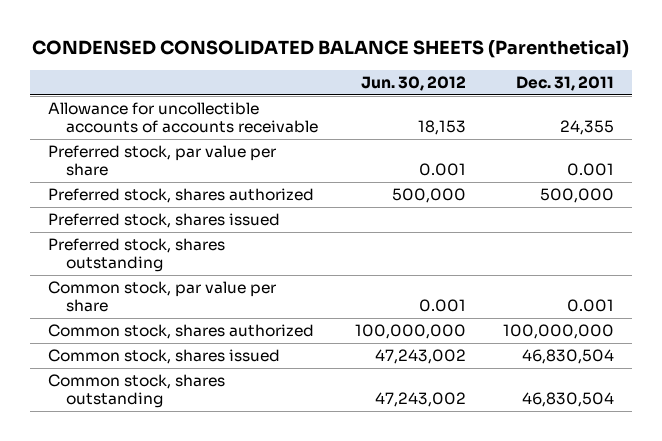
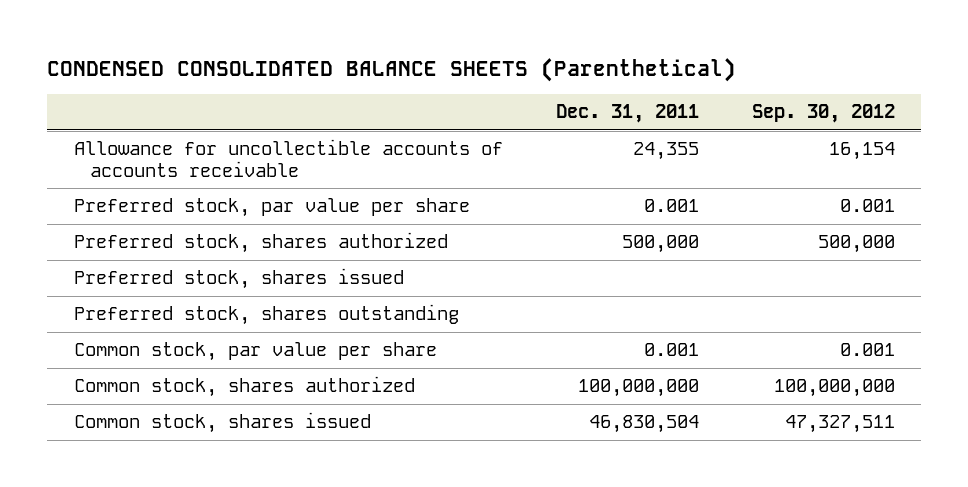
[360,75,466,91] Jun. 30, 2012 -> none
none -> [751,104,895,124] Sep. 30, 2012
[48,374,226,409] Common stock, shares outstanding -> none

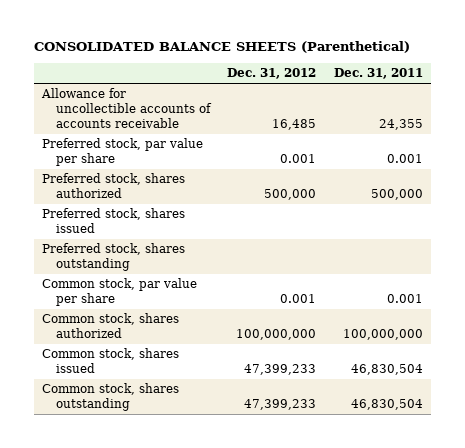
[47,57,737,82] CONDENSED CONSOLIDATED BALANCE SHEETS (Parenthetical) -> [33,41,410,54] CONSOLIDATED BALANCE SHEETS (Parenthetical)
[751,104,895,124] Sep. 30, 2012 -> none
none -> [227,68,317,80] Dec. 31, 2012
none -> [42,383,180,411] Common stock, shares outstanding

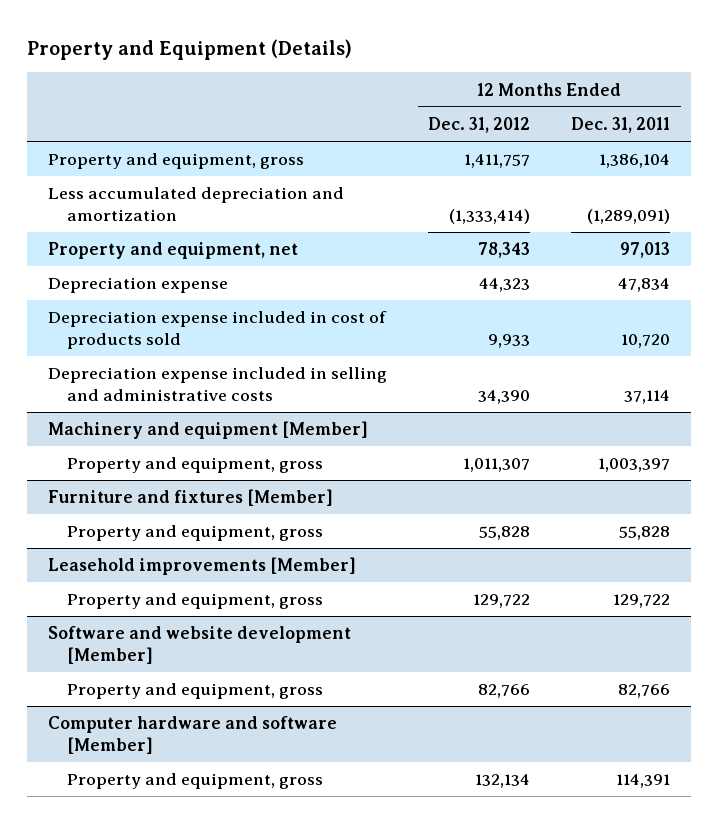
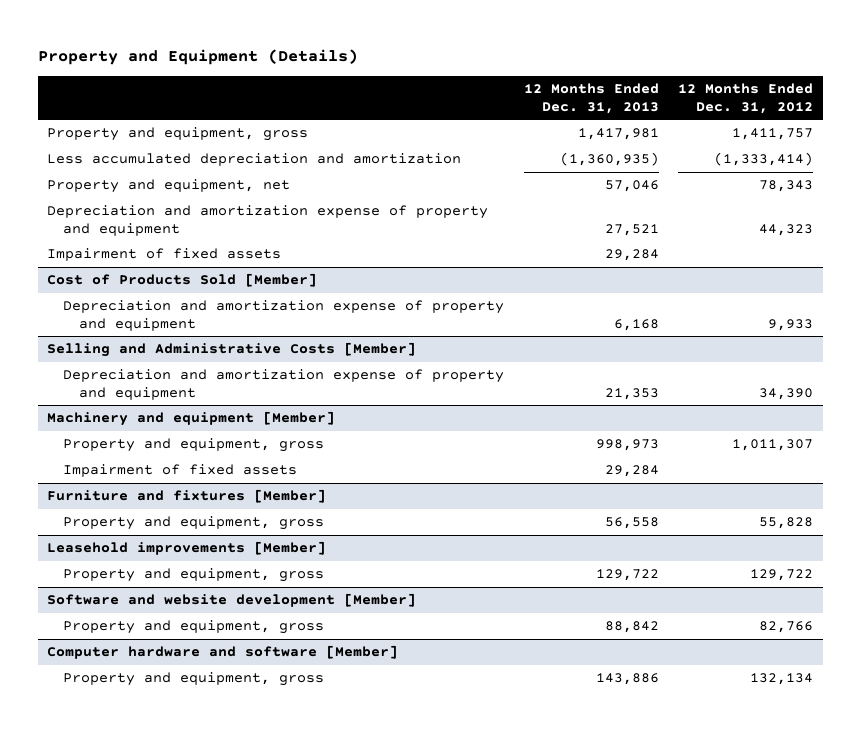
[571,117,671,134] Dec. 31, 2011 -> none
none -> [523,82,659,114] 12 Months Ended Dec. 31, 2013
[47,277,228,294] Depreciation expense -> [47,205,489,237] Depreciation and amortization expense of property and equipment
none -> [47,248,282,262] Impairment of fixed assets
none -> [47,273,318,288] Cost of Products Sold [Member]
[47,311,387,349] Depreciation expense included in cost of products sold -> [63,300,505,332] Depreciation and amortization expense of property and equipment
none -> [47,342,417,358] Selling and Administrative Costs [Member]
[47,367,387,401] Depreciation expense included in selling and administrative costs -> [63,369,505,401] Depreciation and amortization expense of property and equipment
none -> [63,464,298,478] Impairment of fixed assets

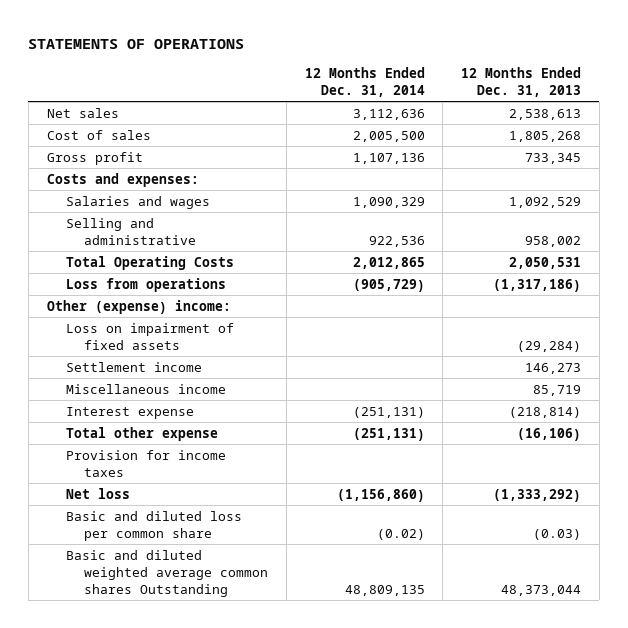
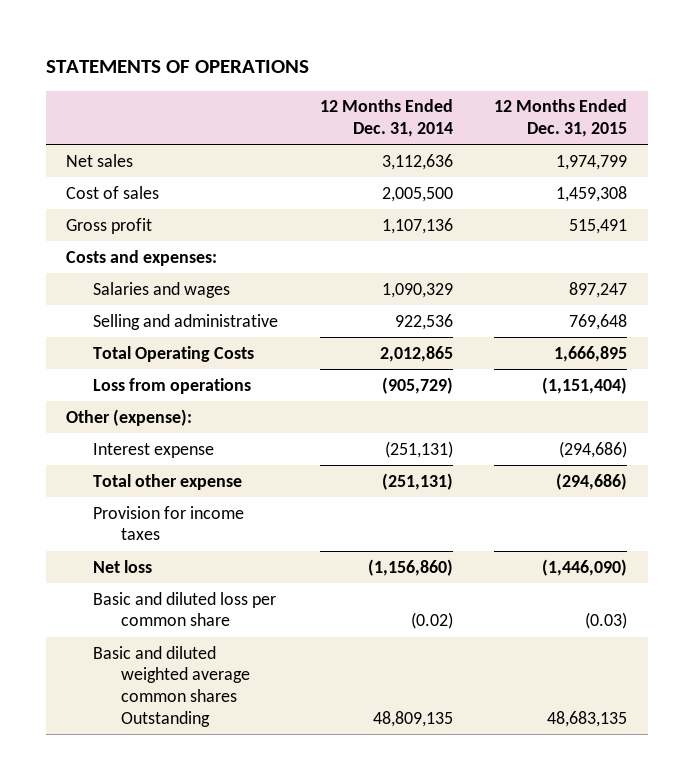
[461,67,582,97] 12 Months Ended Dec. 31, 2013 -> none
none -> [494,99,628,138] 12 Months Ended Dec. 31, 2015
[65,322,234,350] Loss on impairment of fixed assets -> none
[65,361,202,372] Settlement income -> none
[65,383,226,394] Miscellaneous income -> none
[46,299,231,314] Other (expense) income: -> [66,408,193,426] Other (expense):

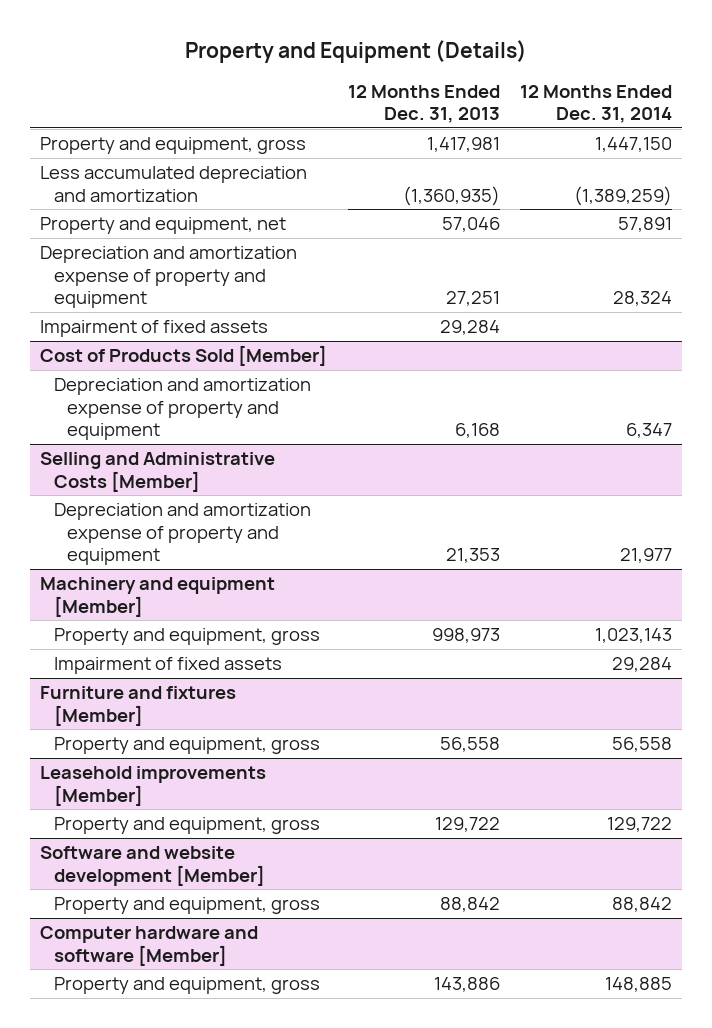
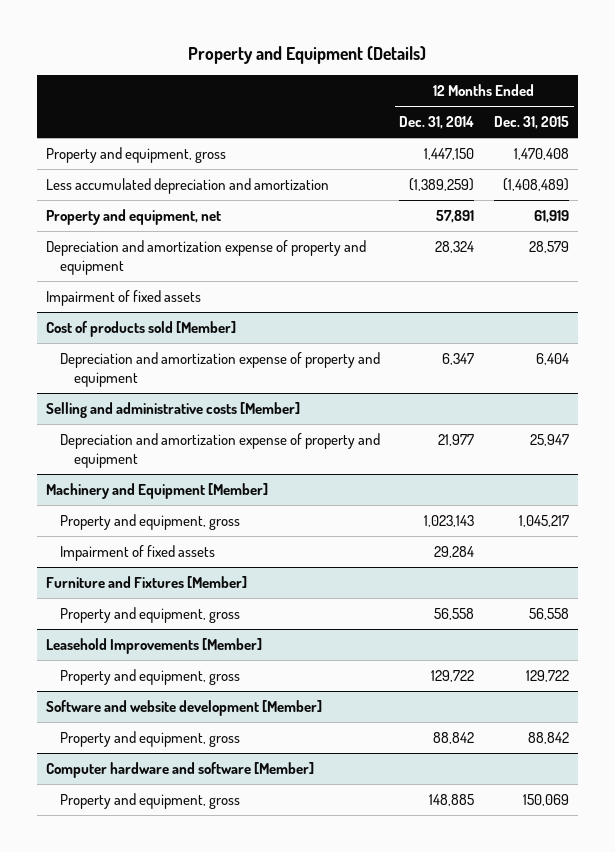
[347,84,500,124] 12 Months Ended Dec. 31, 2013 -> none
none -> [493,116,569,130] Dec. 31, 2015
[40,345,328,367] Cost of Products Sold [Member] -> [46,321,237,338] Cost of products sold [Member]
[40,452,276,492] Selling and Administrative Costs [Member] -> [46,402,301,419] Selling and administrative costs [Member]
[40,577,276,617] Machinery and equipment [Member] -> [46,483,269,500] Machinery and Equipment [Member]
[40,686,237,726] Furniture and fixtures [Member] -> [46,576,248,589] Furniture and Fixtures [Member]
[40,766,267,806] Leasehold improvements [Member] -> [46,638,263,655] Leasehold Improvements [Member]

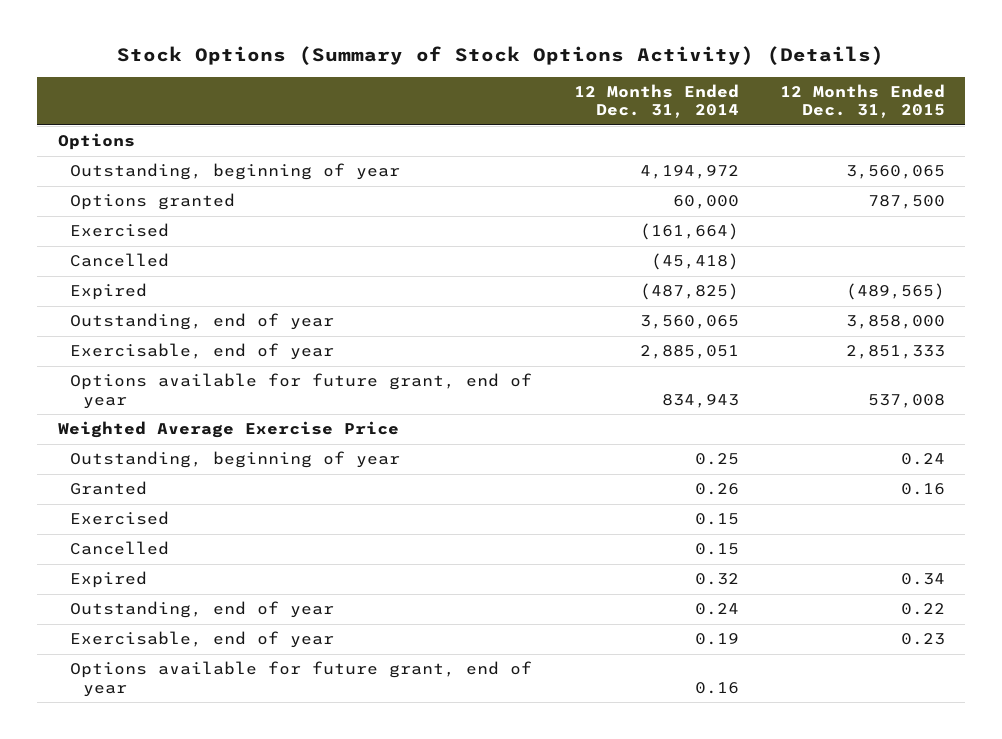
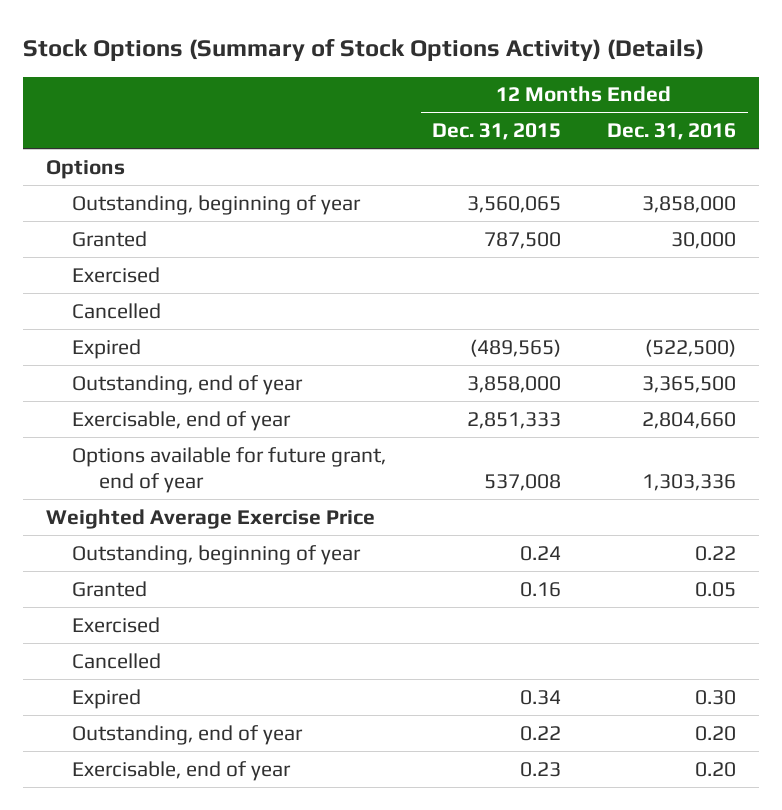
[573,83,739,119] 12 Months Ended Dec. 31, 2014 -> none
none -> [607,123,737,141] Dec. 31, 2016
[70,193,236,211] Options granted -> [72,230,148,247] Granted
[70,661,533,697] Options available for future grant, end of year -> none

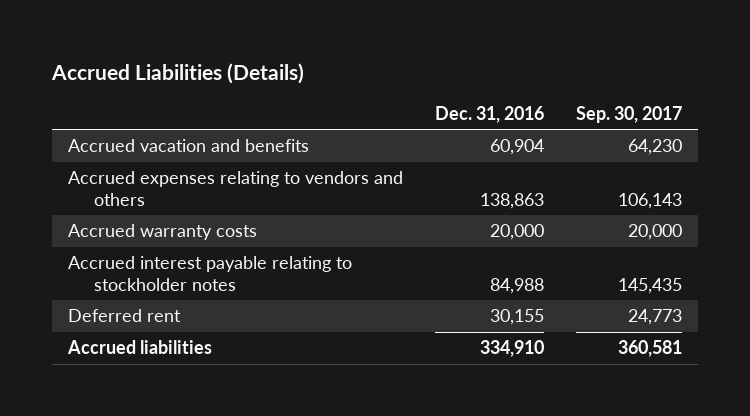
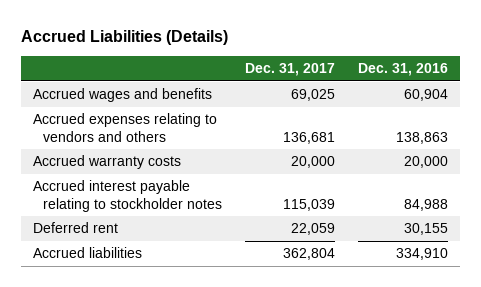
[576,106,683,124] Sep. 30, 2017 -> none
none -> [244,63,335,77] Dec. 31, 2017
[67,139,309,153] Accrued vacation and benefits -> [32,88,212,103] Accrued wages and benefits

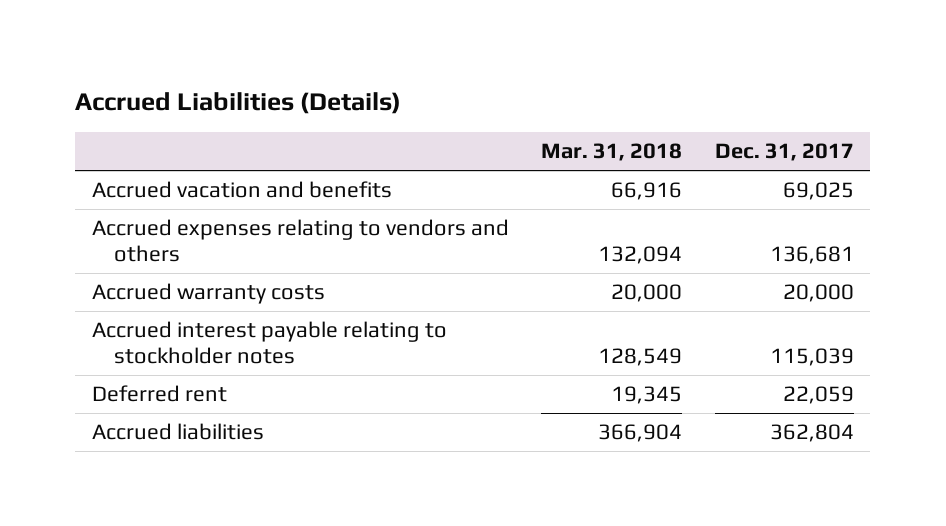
[358,63,449,77] Dec. 31, 2016 -> none
none -> [541,143,683,162] Mar. 31, 2018
[32,88,212,103] Accrued wages and benefits -> [91,181,392,199] Accrued vacation and benefits

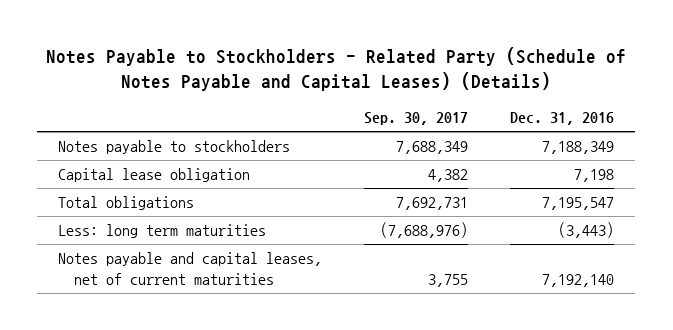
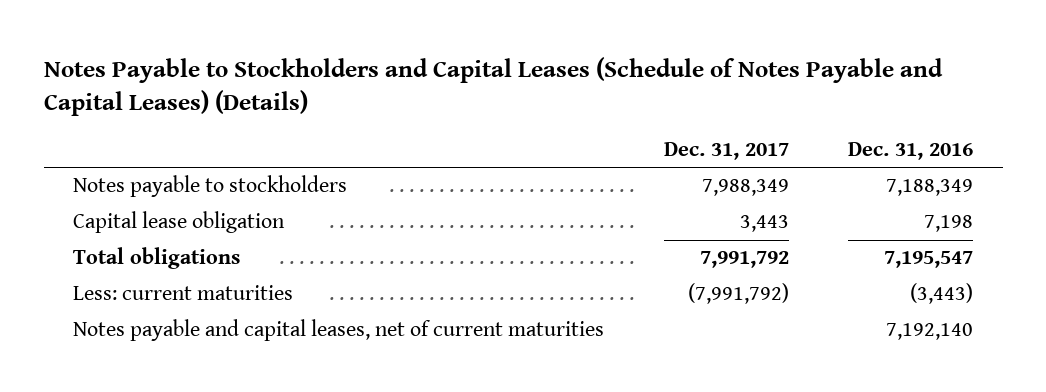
[46,47,627,92] Notes Payable to Stockholders - Related Party (Schedule of Notes Payable and Capital Leases) (Details) -> [43,56,943,117] Notes Payable to Stockholders and Capital Leases (Schedule of Notes Payable and Capital Leases) (Details)
[364,112,469,126] Sep. 30, 2017 -> none
none -> [663,141,789,160] Dec. 31, 2017
[58,224,267,239] Less: long term maturities -> [73,285,294,301] Less: current maturities

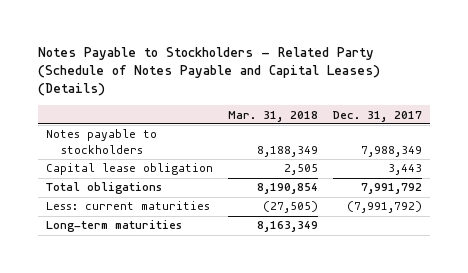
[43,56,943,117] Notes Payable to Stockholders and Capital Leases (Schedule of Notes Payable and Capital Leases) (Details) -> [38,46,381,97] Notes Payable to Stockholders - Related Party (Schedule of Notes Payable and Capital Leases) (Details)
[848,141,974,160] Dec. 31, 2016 -> none
none -> [227,110,318,122] Mar. 31, 2018
[73,319,605,342] Notes payable and capital leases, net of current maturities -> [45,220,182,233] Long-term maturities

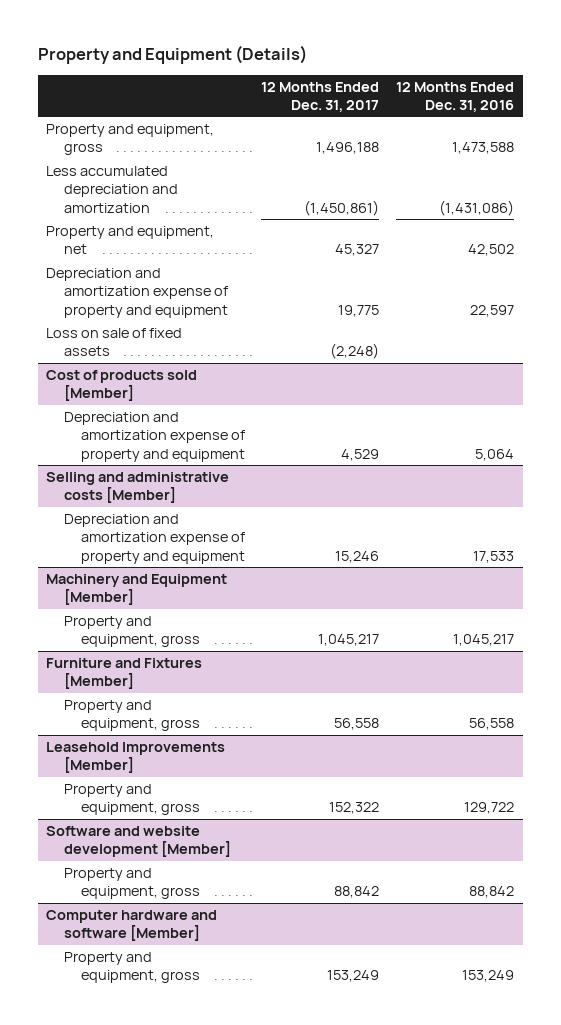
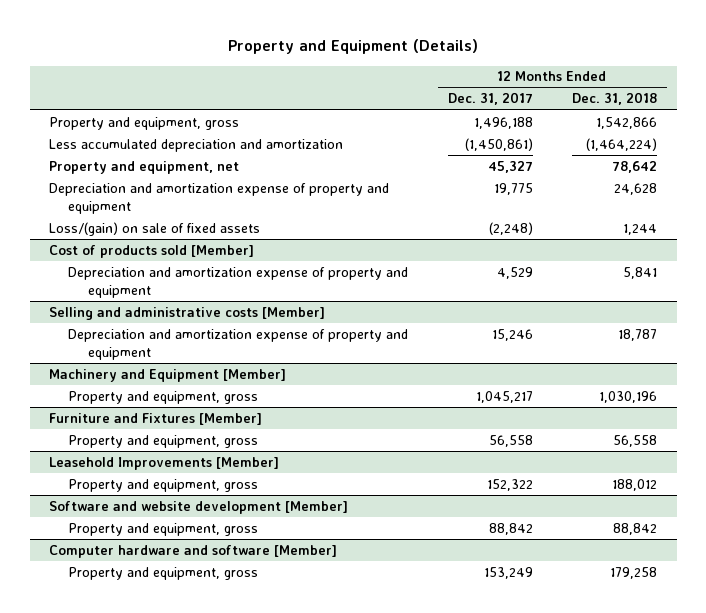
[396,81,515,112] 12 Months Ended Dec. 31, 2016 -> none
none -> [572,92,658,106] Dec. 31, 2018
[46,327,183,357] Loss on sale of fixed assets -> [49,221,261,236] Loss/(gain) on sale of fixed assets

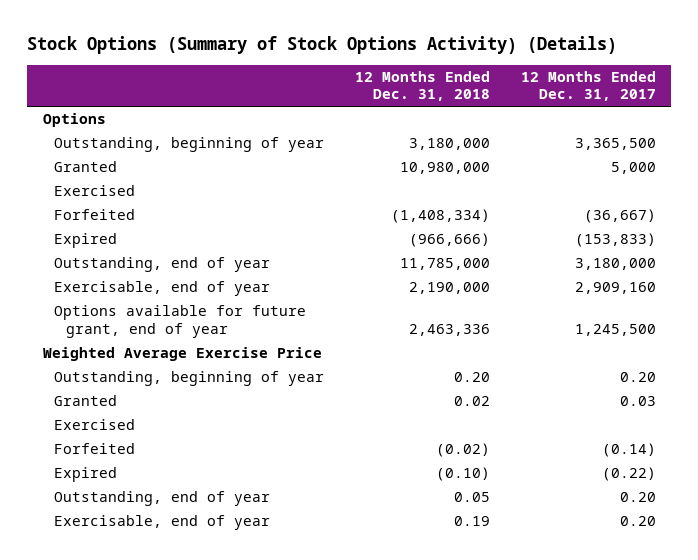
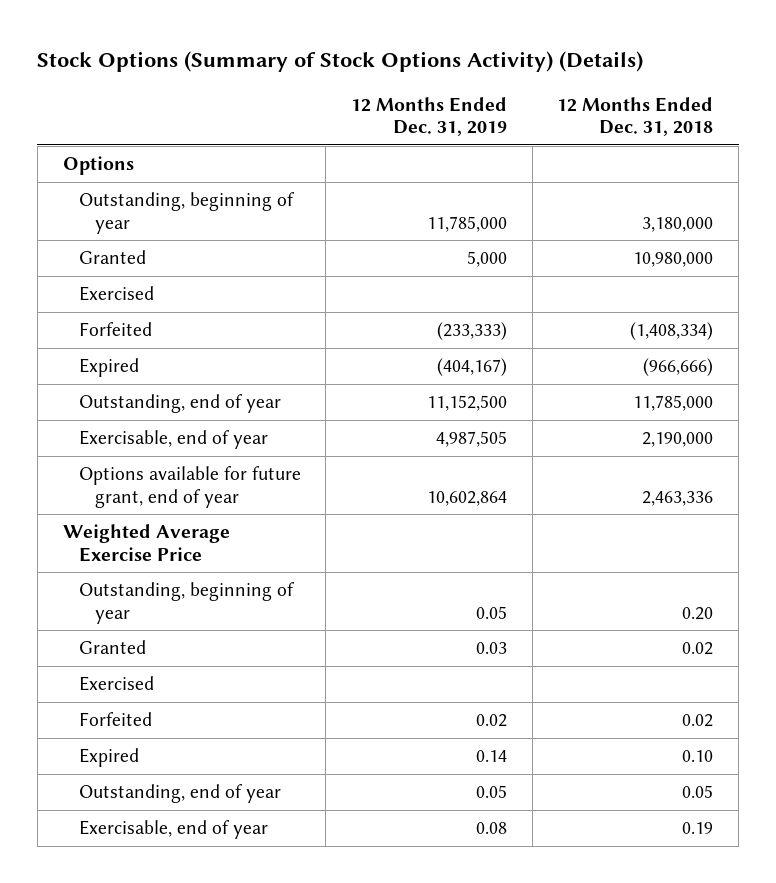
[520,70,656,102] 12 Months Ended Dec. 31, 2017 -> none
none -> [351,96,508,137] 12 Months Ended Dec. 31, 2019
[436,443,491,458] (0.02) -> [682,714,714,728] 0.02
[436,467,491,482] (0.10) -> [682,750,714,763] 0.10

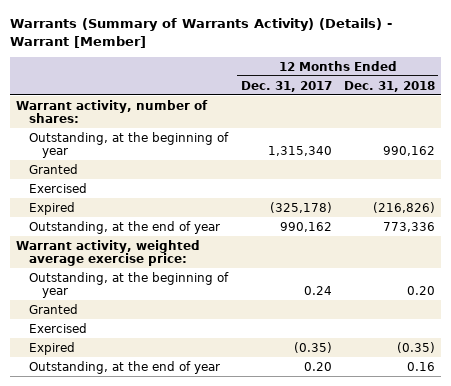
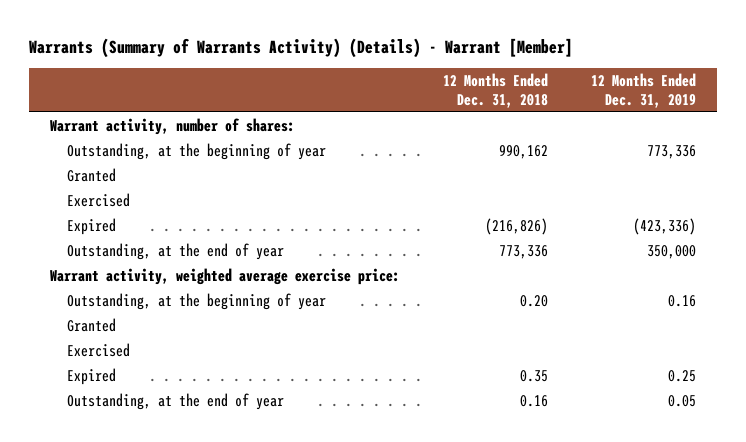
[240,80,332,92] Dec. 31, 2017 -> none
none -> [590,72,696,109] 12 Months Ended Dec. 31, 2019
[396,341,435,353] (0.35) -> [519,369,548,382] 0.35

